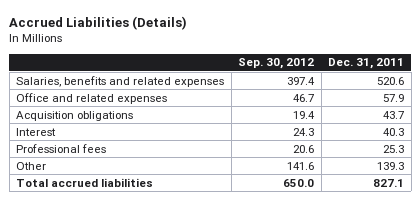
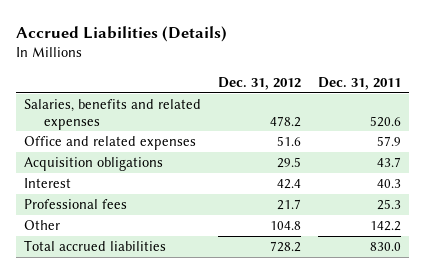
[238,58,315,70] Sep. 30, 2012 -> none
none -> [217,76,301,90] Dec. 31, 2012
[377,161,405,170] 139.3 -> [369,221,401,232] 142.2
[373,178,405,187] 827.1 -> [369,242,401,252] 830.0

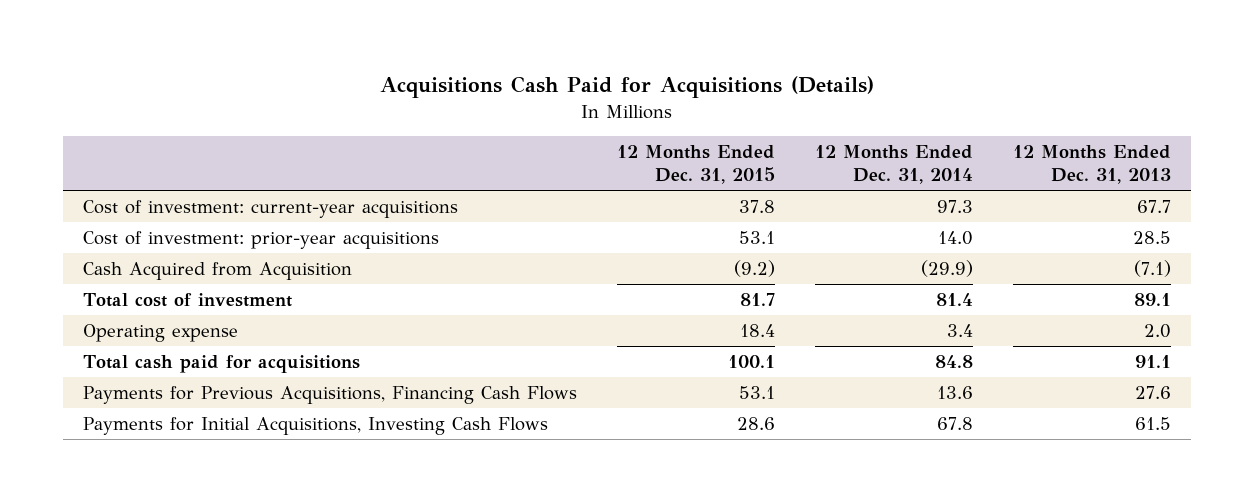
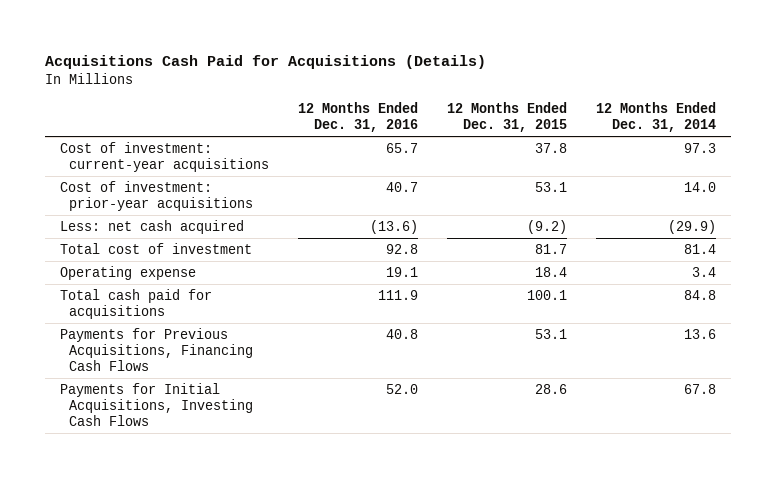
[1013,145,1172,185] 12 Months Ended Dec. 31, 2013 -> none
none -> [298,102,419,132] 12 Months Ended Dec. 31, 2016
[83,262,353,281] Cash Acquired from Acquisition -> [59,219,244,234] Less: net cash acquired

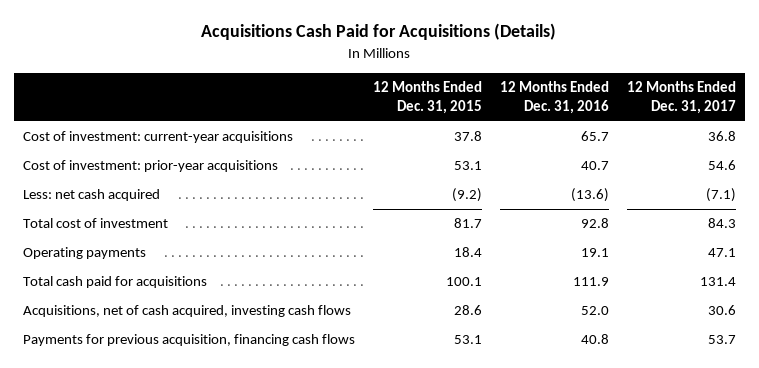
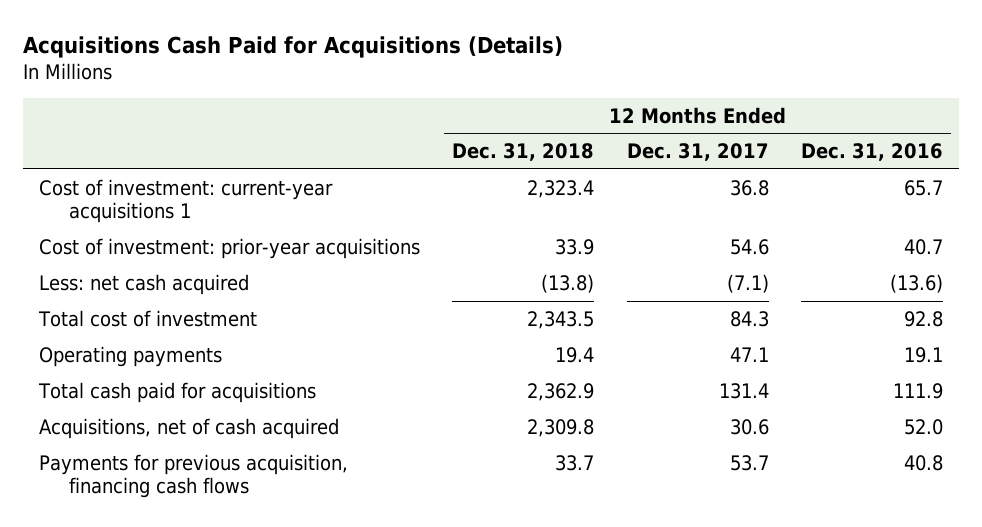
[372,81,482,115] 12 Months Ended Dec. 31, 2015 -> none
none -> [452,143,595,162] Dec. 31, 2018
[22,131,293,144] Cost of investment: current-year acquisitions -> [38,178,333,224] Cost of investment: current-year acquisitions 1
[22,305,351,318] Acquisitions, net of cash acquired, investing cash flows -> [38,417,339,439] Acquisitions, net of cash acquired

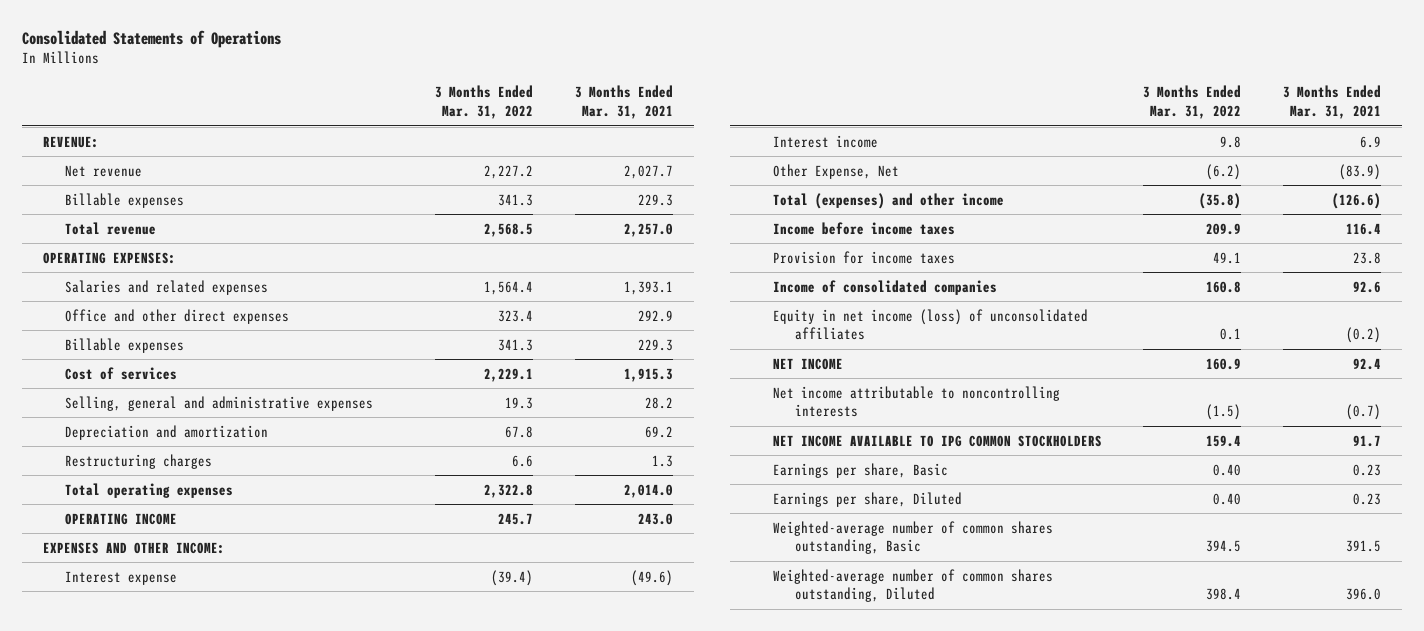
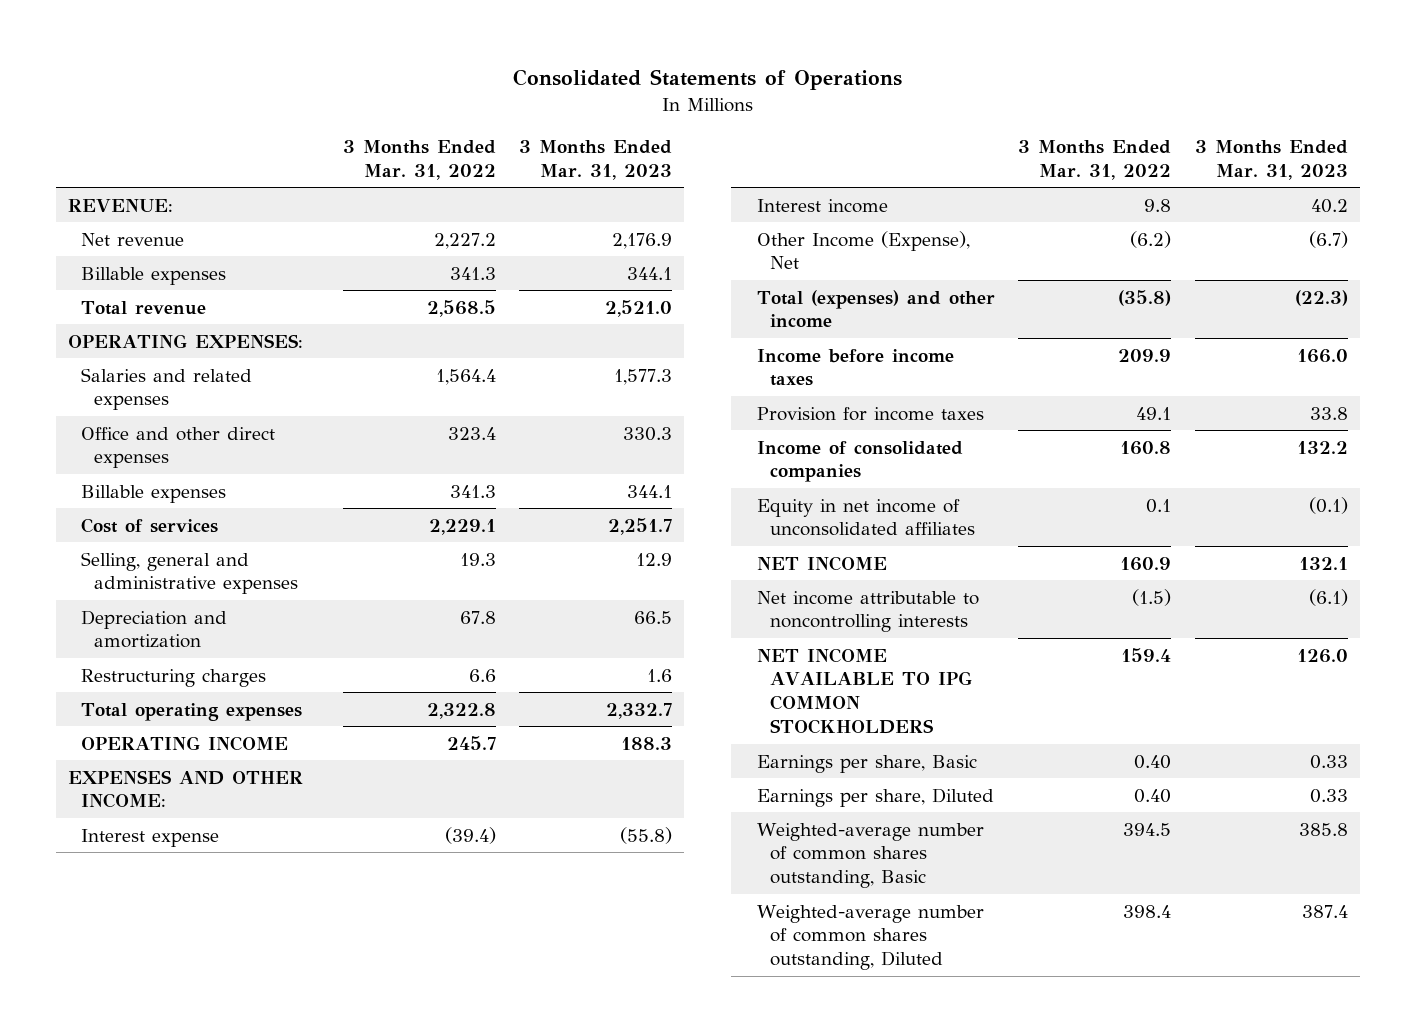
[574,85,673,120] 3 Months Ended Mar. 31, 2021 -> none
none -> [519,140,673,180] 3 Months Ended Mar. 31, 2023
[772,163,899,179] Other Expense, Net -> [756,230,970,270] Other Income (Expense), Net
[772,308,1088,341] Equity in net income (loss) of unconsolidated affiliates -> [756,498,976,537] Equity in net income of unconsolidated affiliates

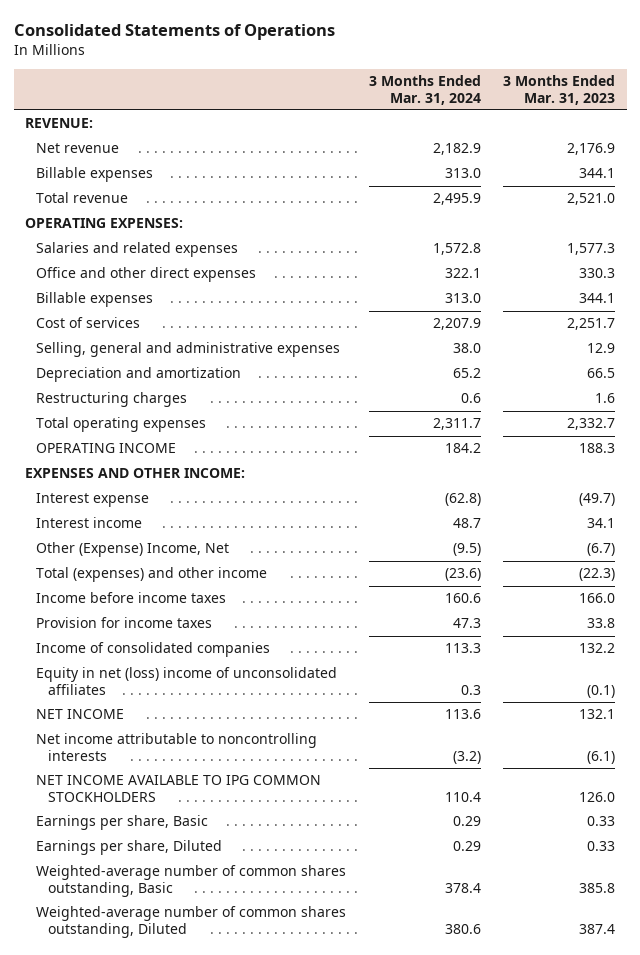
[342,140,496,180] 3 Months Ended Mar. 31, 2022 -> none
none -> [368,75,481,105] 3 Months Ended Mar. 31, 2024
[620,826,673,844] (55.8) -> [579,493,616,507] (49.7)
[1310,198,1348,213] 40.2 -> [587,518,616,529] 34.1
[756,230,970,270] Other Income (Expense), Net -> [36,542,230,558] Other (Expense) Income, Net
[756,498,976,537] Equity in net income of unconsolidated affiliates -> [36,667,338,695] Equity in net (loss) income of unconsolidated affiliates

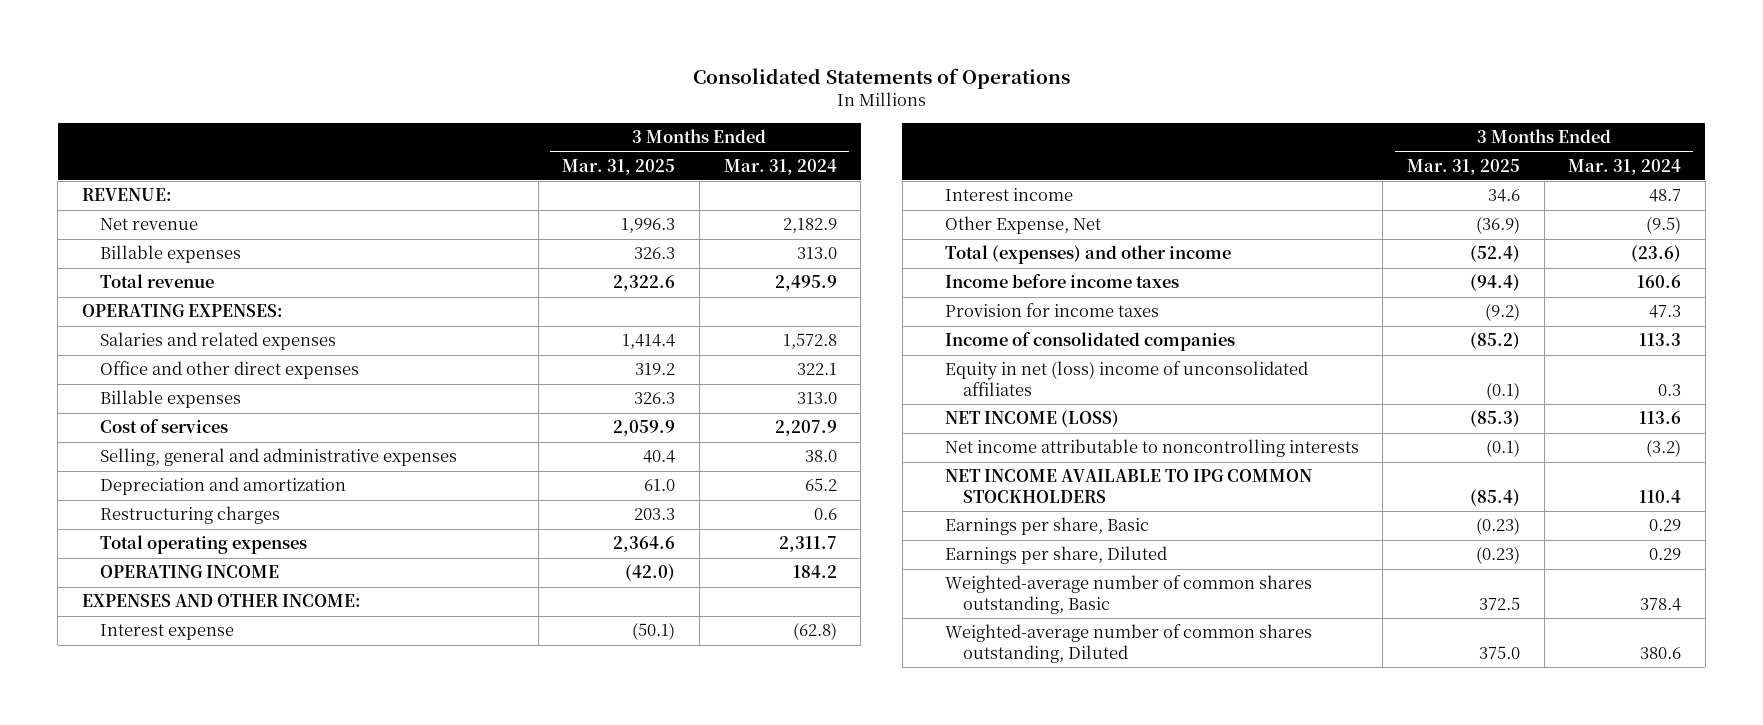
[503,75,616,105] 3 Months Ended Mar. 31, 2023 -> none
none -> [562,158,676,175] Mar. 31, 2025
[36,542,230,558] Other (Expense) Income, Net -> [944,216,1101,235] Other Expense, Net
[36,709,125,720] NET INCOME -> [944,410,1119,428] NET INCOME (LOSS)

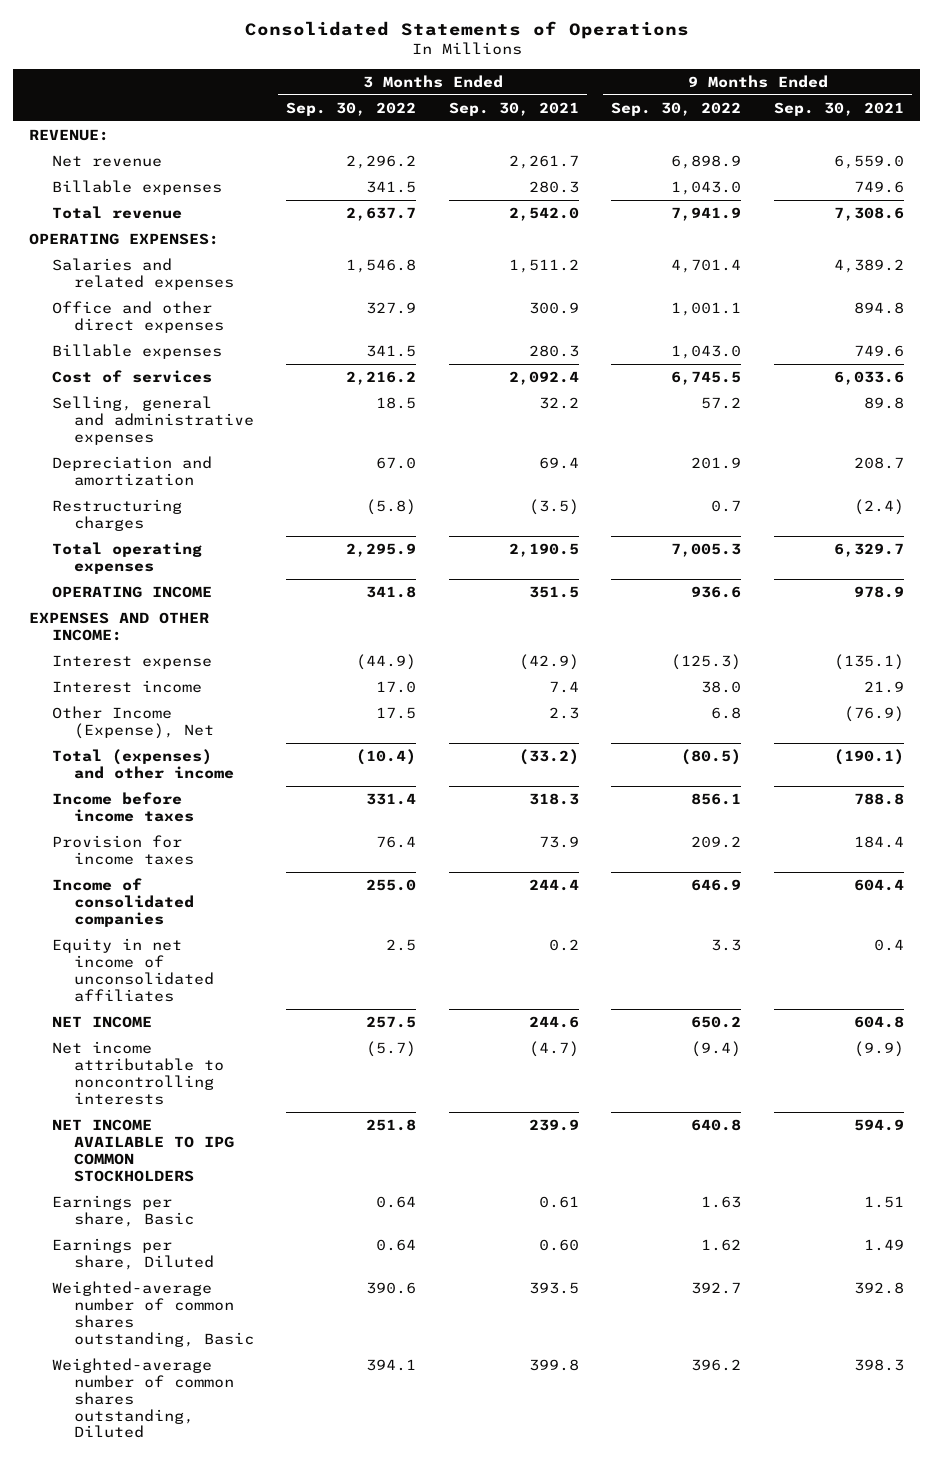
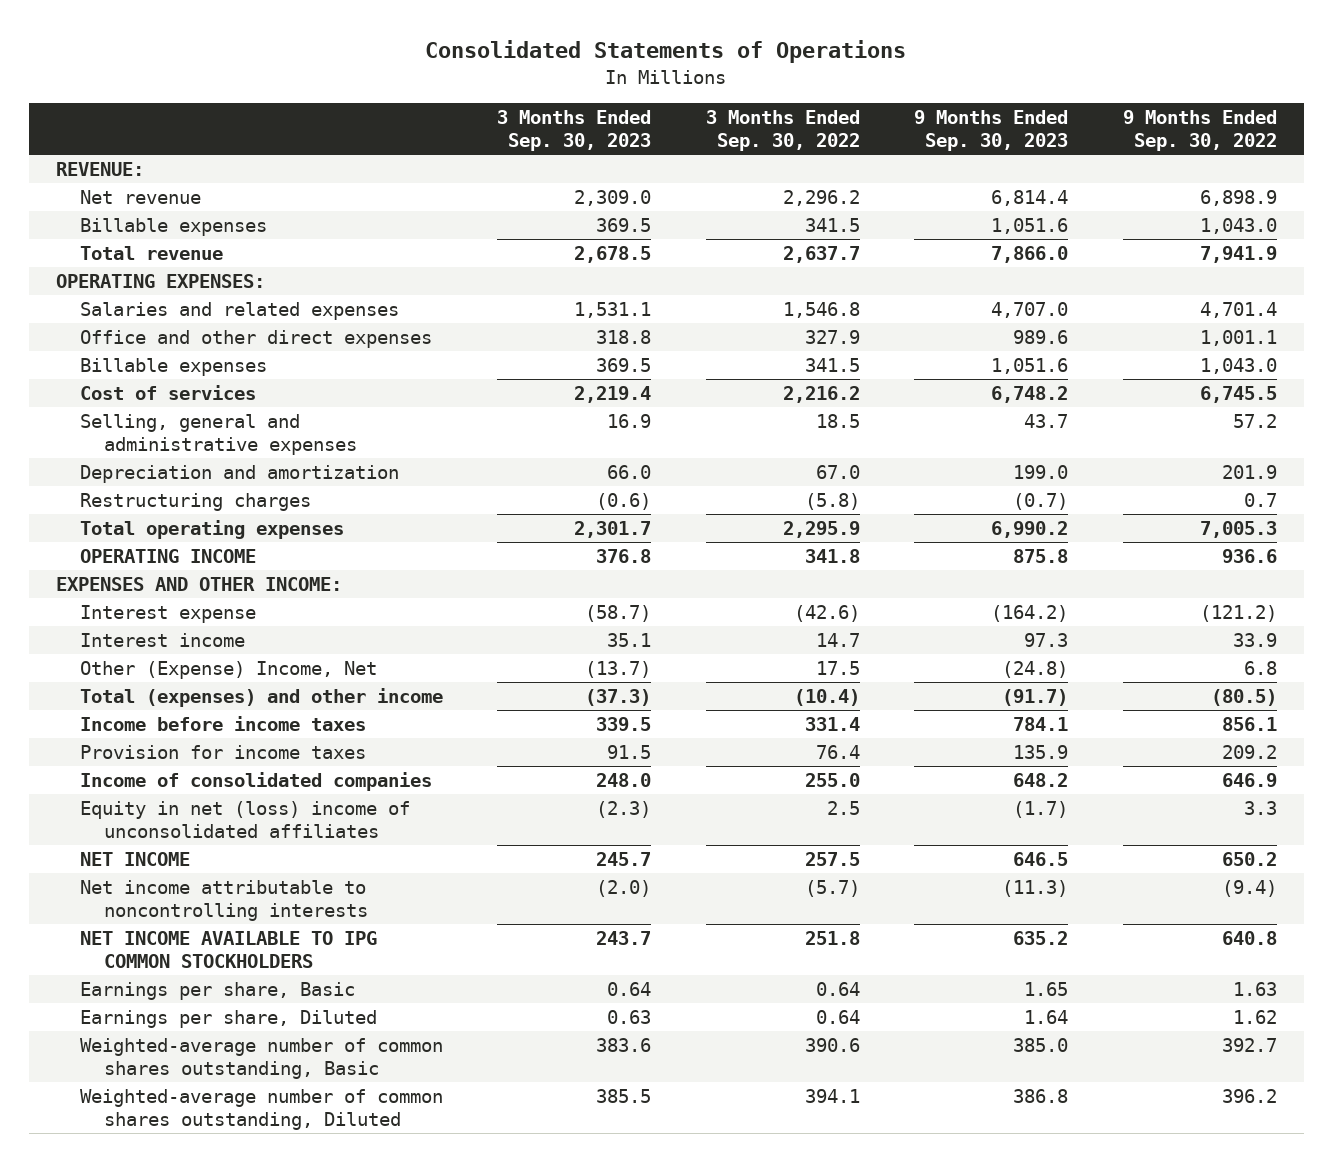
[448,101,579,116] Sep. 30, 2021 -> none
[773,101,904,116] Sep. 30, 2021 -> none
none -> [497,110,652,152] 3 Months Ended Sep. 30, 2023
none -> [914,110,1069,152] 9 Months Ended Sep. 30, 2023
[356,653,417,670] (44.9) -> [793,604,860,622] (42.6)
[671,653,742,670] (125.3) -> [1199,604,1277,622] (121.2)
[376,680,417,693] 17.0 -> [815,632,860,647] 14.7
[701,680,742,693] 38.0 -> [1232,632,1277,647] 33.9
[51,705,214,739] Other Income (Expense), Net -> [80,660,378,679] Other (Expense) Income, Net
[51,937,214,1002] Equity in net income of unconsolidated affiliates -> [80,800,411,838] Equity in net (loss) income of unconsolidated affiliates

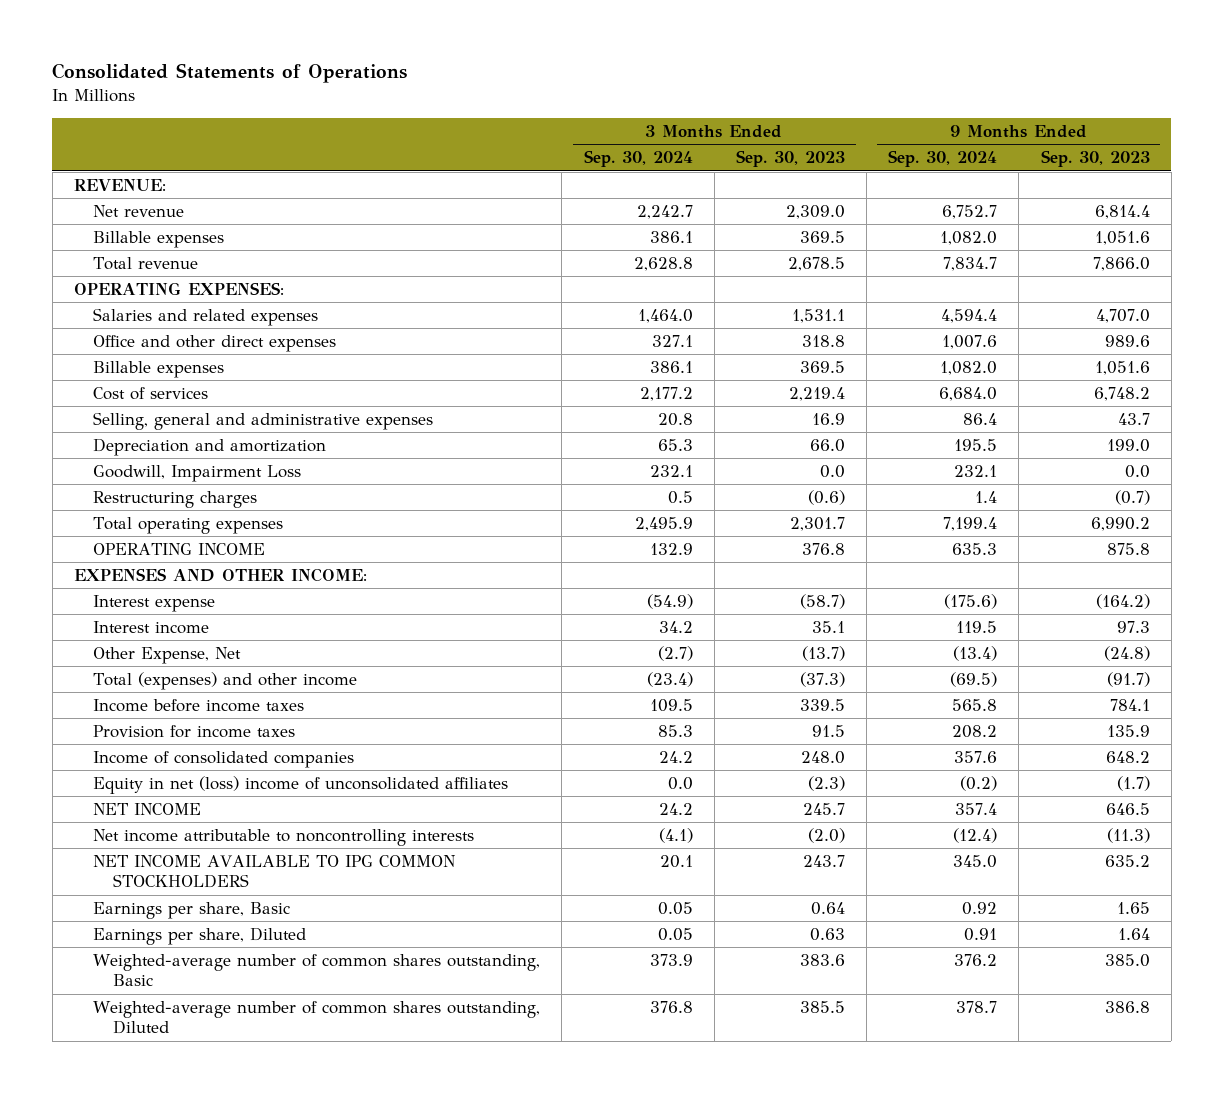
[705,110,860,152] 3 Months Ended Sep. 30, 2022 -> none
[1122,110,1277,152] 9 Months Ended Sep. 30, 2022 -> none
none -> [583,150,693,168] Sep. 30, 2024
none -> [888,150,998,168] Sep. 30, 2024
none -> [93,464,302,482] Goodwill, Impairment Loss
[80,660,378,679] Other (Expense) Income, Net -> [93,646,242,664] Other Expense, Net

